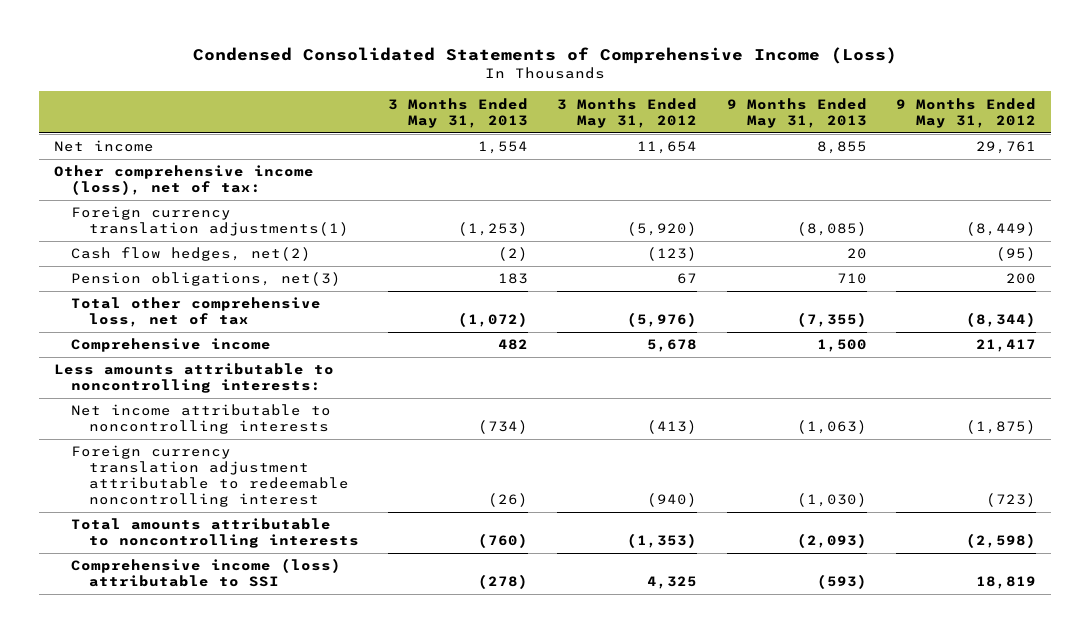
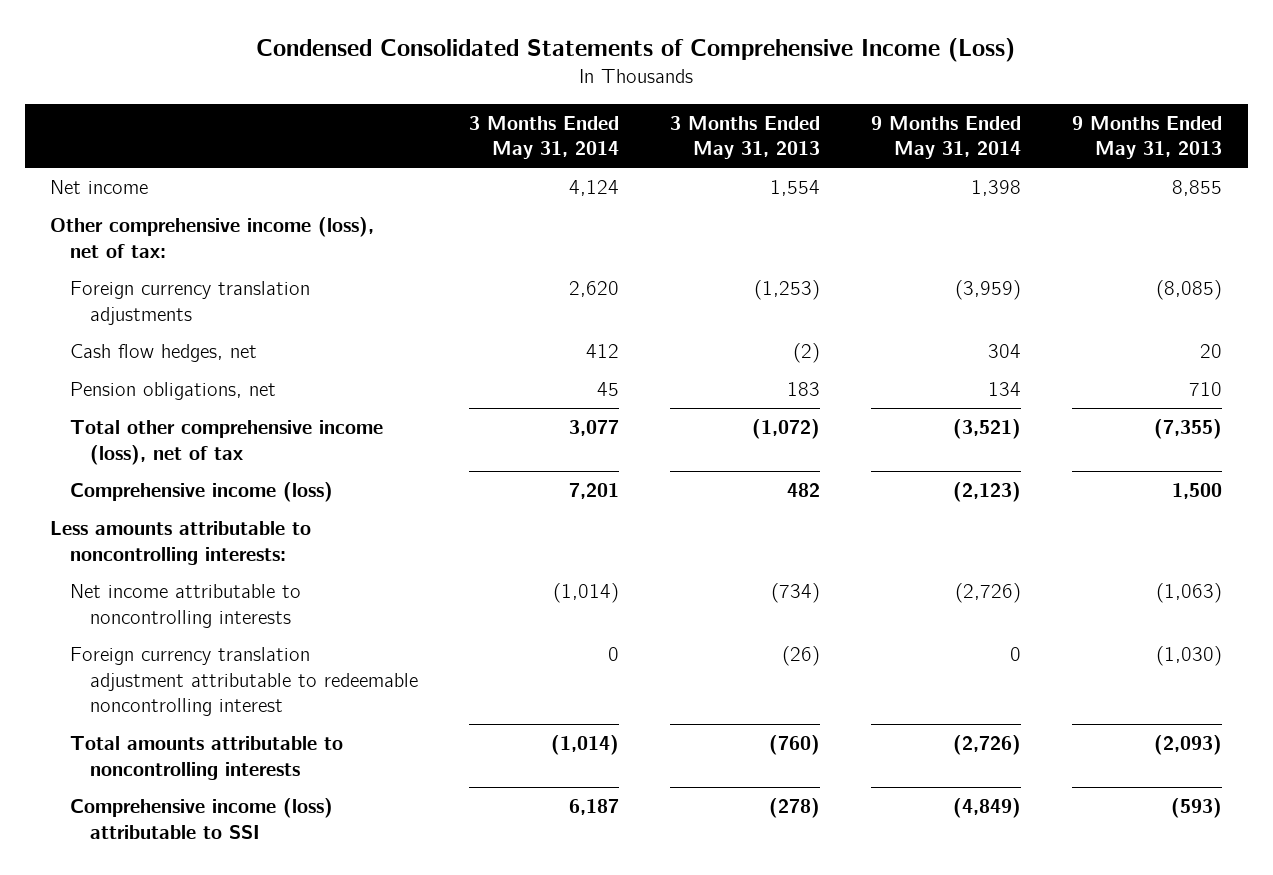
[557,97,698,128] 3 Months Ended May 31, 2012 -> none
[896,97,1037,128] 9 Months Ended May 31, 2012 -> none
none -> [468,115,619,160] 3 Months Ended May 31, 2014
none -> [871,115,1022,160] 9 Months Ended May 31, 2014
[71,206,349,237] Foreign currency translation adjustments(1) -> [69,280,310,325] Foreign currency translation adjustments
[71,247,312,262] Cash flow hedges, net(2) -> [69,343,257,362] Cash flow hedges, net
[71,272,342,287] Pension obligations, net(3) -> [69,381,276,400] Pension obligations, net
[71,297,322,328] Total other comprehensive loss, net of tax -> [69,419,383,465] Total other comprehensive income (loss), net of tax
[71,338,272,353] Comprehensive income -> [69,481,333,502] Comprehensive income (loss)

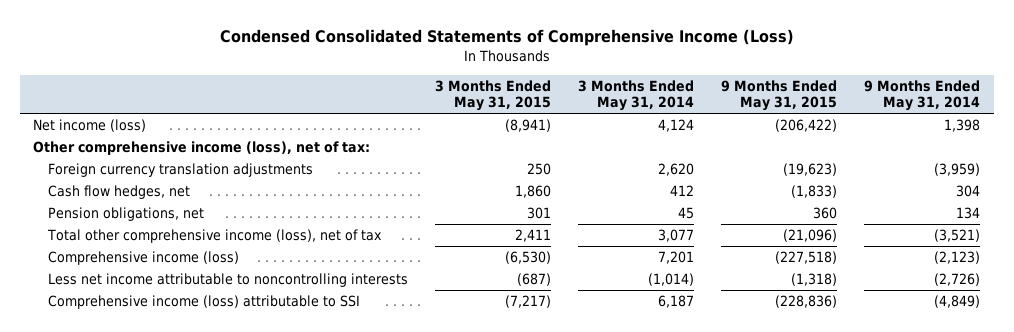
[669,115,820,160] 3 Months Ended May 31, 2013 -> none
[1072,115,1223,160] 9 Months Ended May 31, 2013 -> none
none -> [434,79,551,112] 3 Months Ended May 31, 2015
none -> [721,79,838,112] 9 Months Ended May 31, 2015
[50,179,149,194] Net income -> [33,119,147,133] Net income (loss)
[50,520,312,565] Less amounts attributable to noncontrolling interests: -> none
[69,646,418,717] Foreign currency translation adjustment attributable to redeemable noncontrolling interest -> none
[69,735,343,780] Total amounts attributable to noncontrolling interests -> none
[69,583,301,628] Net income attributable to noncontrolling interests -> [47,273,408,288] Less net income attributable to noncontrolling interests

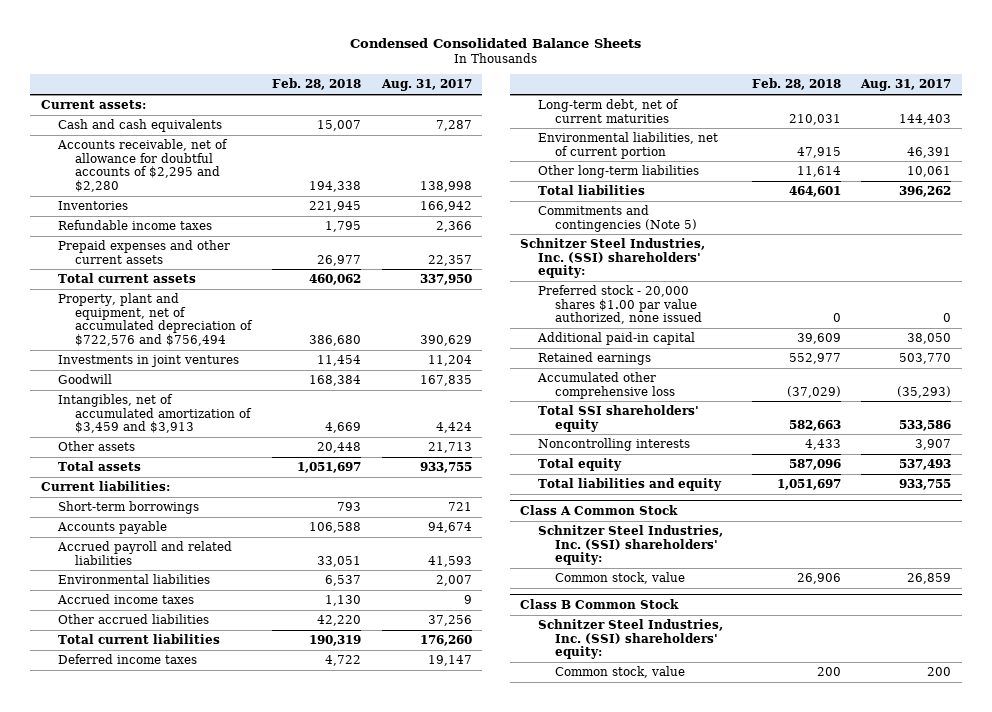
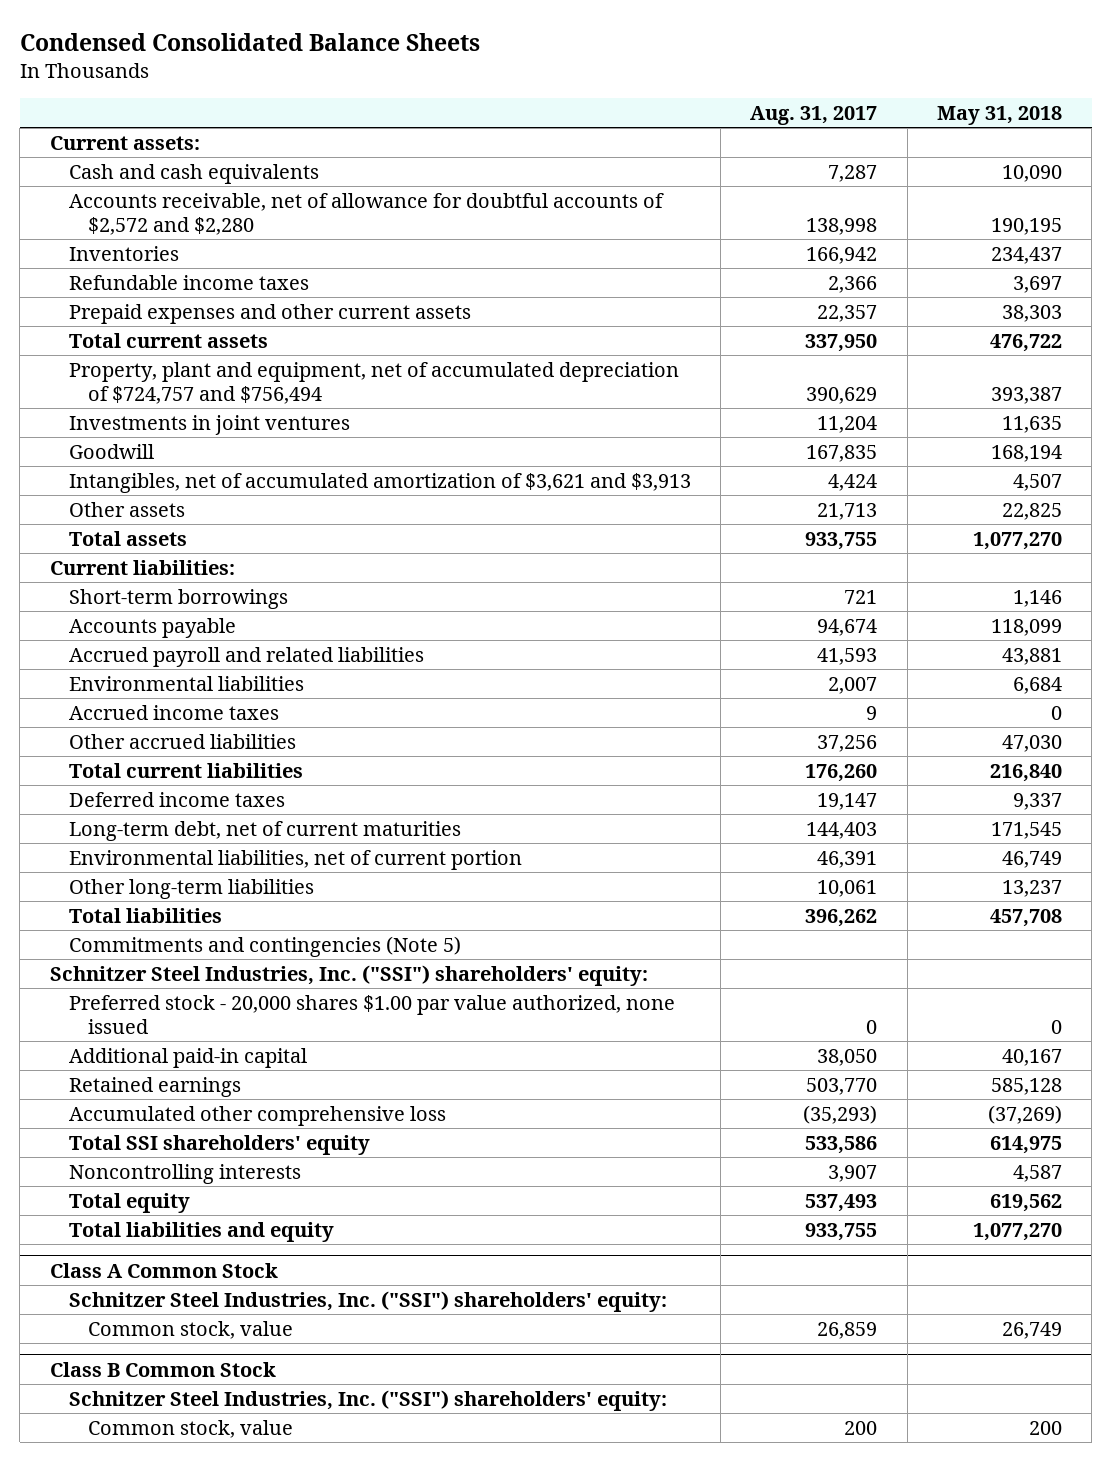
[271,78,361,91] Feb. 28, 2018 -> none
none -> [936,105,1062,125] May 31, 2018
[56,139,228,192] Accounts receivable, net of allowance for doubtful accounts of $2,295 and $2,280 -> [68,192,664,235] Accounts receivable, net of allowance for doubtful accounts of $2,572 and $2,280
[57,293,254,346] Property, plant and equipment, net of accumulated depreciation of $722,576 and $756,494 -> [68,361,679,404] Property, plant and equipment, net of accumulated depreciation of $724,757 and $756,494
[57,394,253,434] Intangibles, net of accumulated amortization of $3,459 and $3,913 -> [68,472,691,493] Intangibles, net of accumulated amortization of $3,621 and $3,913
[520,238,706,279] Schnitzer Steel Industries, Inc. (SSI) shareholders' equity: -> [49,964,648,986] Schnitzer Steel Industries, Inc. ("SSI") shareholders' equity:
[537,525,723,566] Schnitzer Steel Industries, Inc. (SSI) shareholders' equity: -> [68,1290,667,1312] Schnitzer Steel Industries, Inc. ("SSI") shareholders' equity:
[537,619,723,660] Schnitzer Steel Industries, Inc. (SSI) shareholders' equity: -> [68,1389,667,1411] Schnitzer Steel Industries, Inc. ("SSI") shareholders' equity:

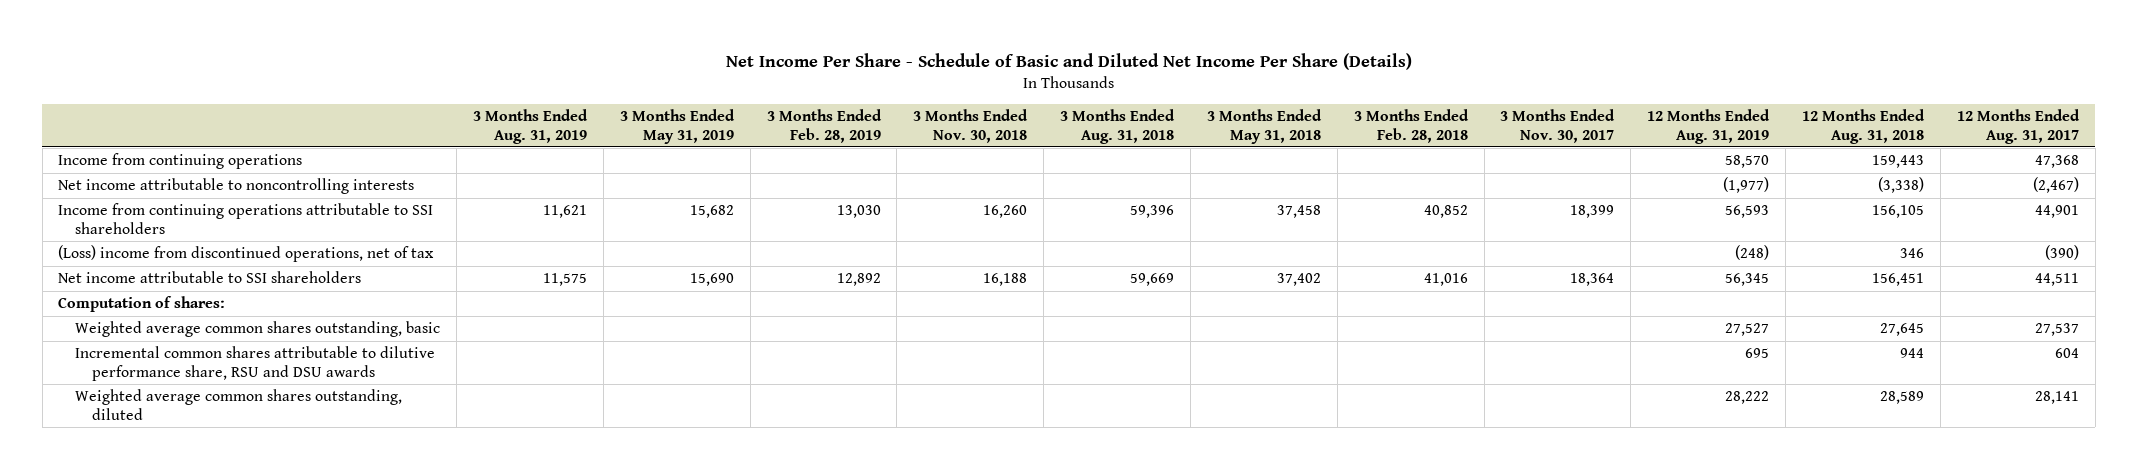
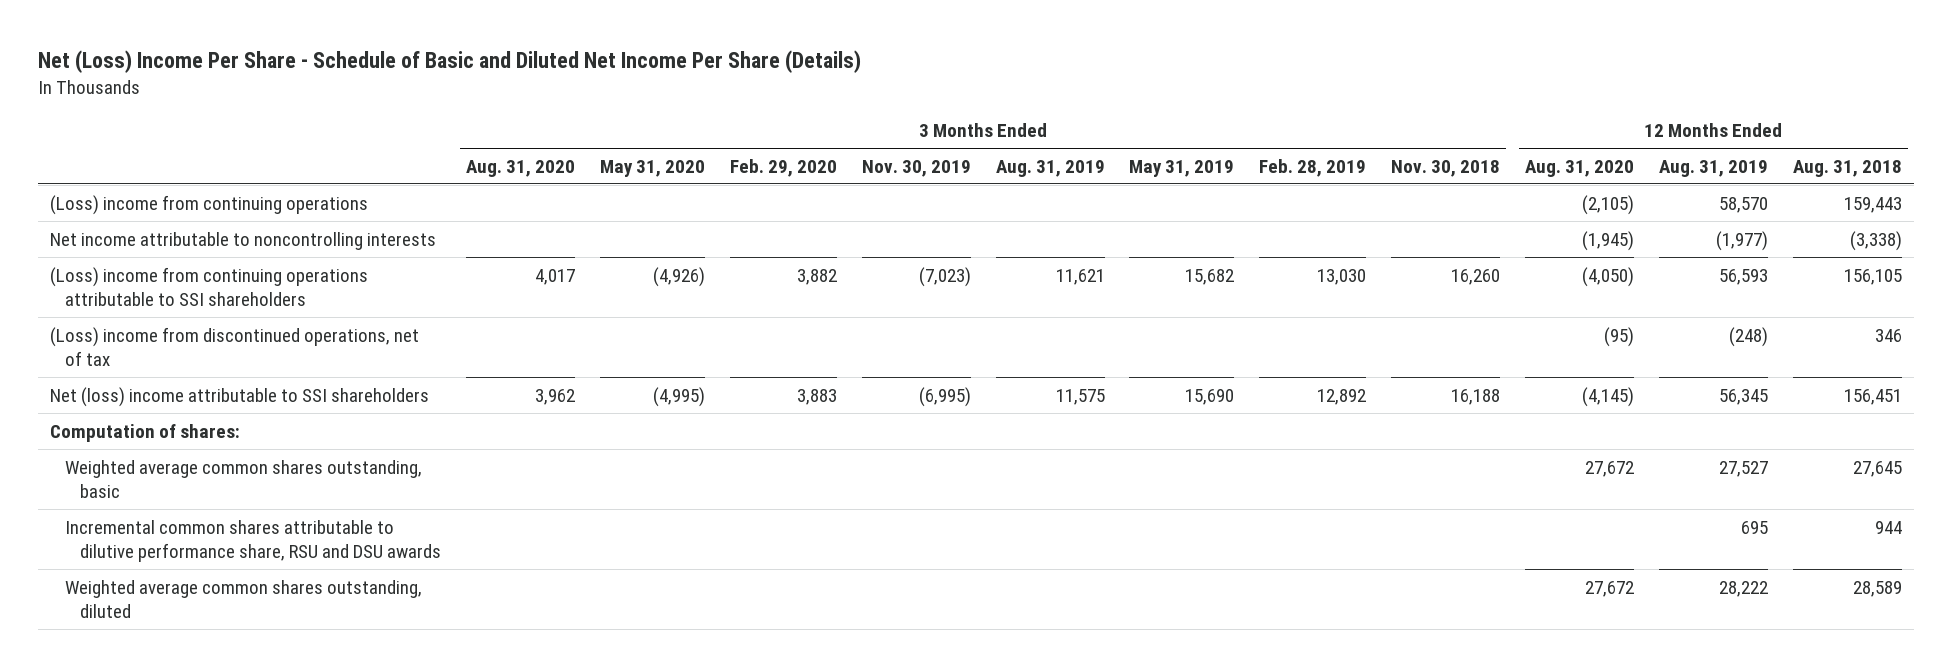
[725,52,1412,70] Net Income Per Share - Schedule of Basic and Diluted Net Income Per Share (Details) -> [37,49,861,73] Net (Loss) Income Per Share - Schedule of Basic and Diluted Net Income Per Share (Details)
[1060,109,1176,144] 3 Months Ended Aug. 31, 2018 -> none
[1206,109,1322,144] 3 Months Ended May 31, 2018 -> none
[1353,109,1469,143] 3 Months Ended Feb. 28, 2018 -> none
[1500,109,1616,143] 3 Months Ended Nov. 30, 2017 -> none
[1956,109,2080,144] 12 Months Ended Aug. 31, 2017 -> none
none -> [465,159,575,177] Aug. 31, 2020
none -> [599,159,705,177] May 31, 2020
none -> [729,158,837,177] Feb. 29, 2020
none -> [861,159,971,177] Nov. 30, 2019
none -> [1525,159,1635,177] Aug. 31, 2020
[58,153,303,170] Income from continuing operations -> [50,194,369,215] (Loss) income from continuing operations
[58,203,434,234] Income from continuing operations attributable to SSI shareholders -> [50,266,369,306] (Loss) income from continuing operations attributable to SSI shareholders
[58,271,362,284] Net income attributable to SSI shareholders -> [50,386,430,407] Net (loss) income attributable to SSI shareholders

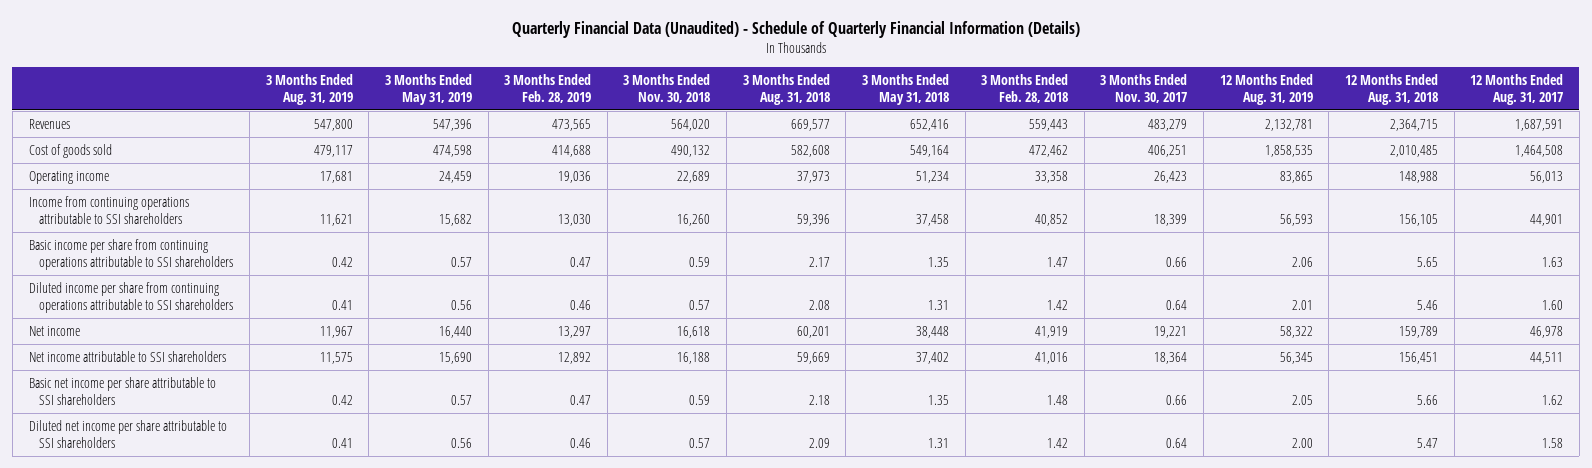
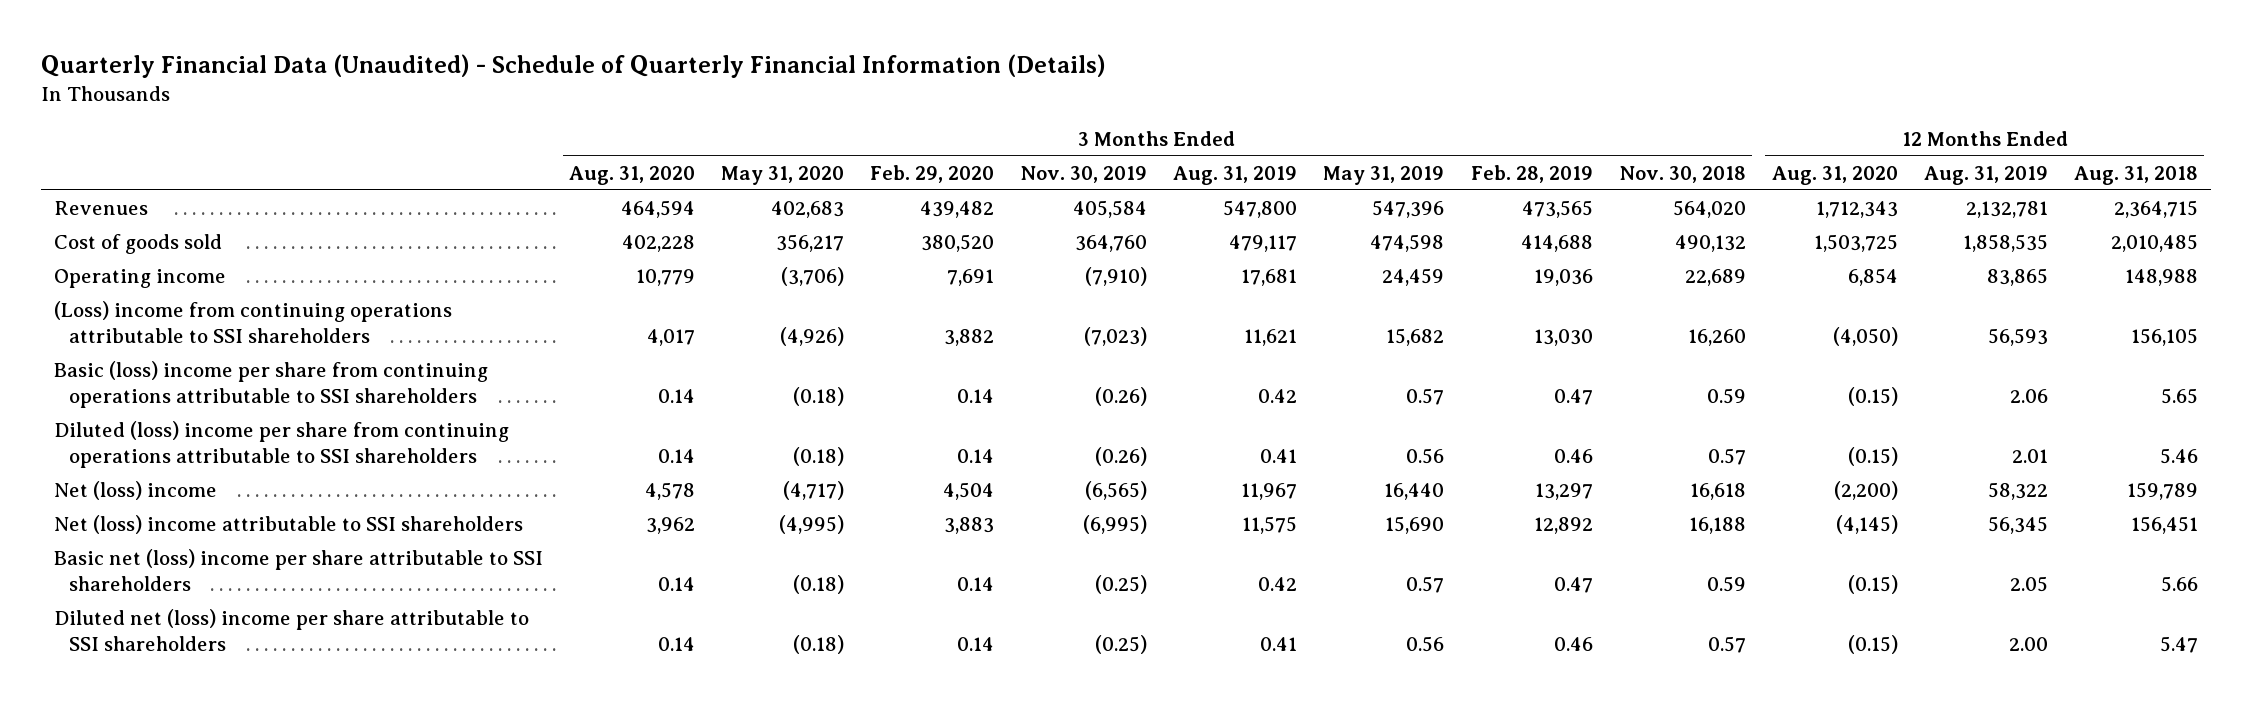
[742,74,830,105] 3 Months Ended Aug. 31, 2018 -> none
[861,74,949,105] 3 Months Ended May 31, 2018 -> none
[981,74,1069,103] 3 Months Ended Feb. 28, 2018 -> none
[1100,74,1188,103] 3 Months Ended Nov. 30, 2017 -> none
[1470,74,1564,105] 12 Months Ended Aug. 31, 2017 -> none
none -> [569,165,696,185] Aug. 31, 2020
none -> [721,165,845,185] May 31, 2020
none -> [870,164,995,183] Feb. 29, 2020
none -> [1020,165,1148,183] Nov. 30, 2019
none -> [1771,165,1898,185] Aug. 31, 2020
[28,196,189,224] Income from continuing operations attributable to SSI shareholders -> [54,301,453,344] (Loss) income from continuing operations attributable to SSI shareholders
[28,239,234,270] Basic income per share from continuing operations attributable to SSI shareholders -> [54,361,489,409] Basic (loss) income per share from continuing operations attributable to SSI shareholders
[28,282,234,313] Diluted income per share from continuing operations attributable to SSI shareholders -> [54,421,510,469] Diluted (loss) income per share from continuing operations attributable to SSI shareholders
[28,326,80,337] Net income -> [54,481,218,501] Net (loss) income
[28,351,226,363] Net income attributable to SSI shareholders -> [54,515,524,535] Net (loss) income attributable to SSI shareholders
[28,377,216,405] Basic net income per share attributable to SSI shareholders -> [54,549,544,592] Basic net (loss) income per share attributable to SSI shareholders
[28,420,227,448] Diluted net income per share attributable to SSI shareholders -> [54,609,530,652] Diluted net (loss) income per share attributable to SSI shareholders

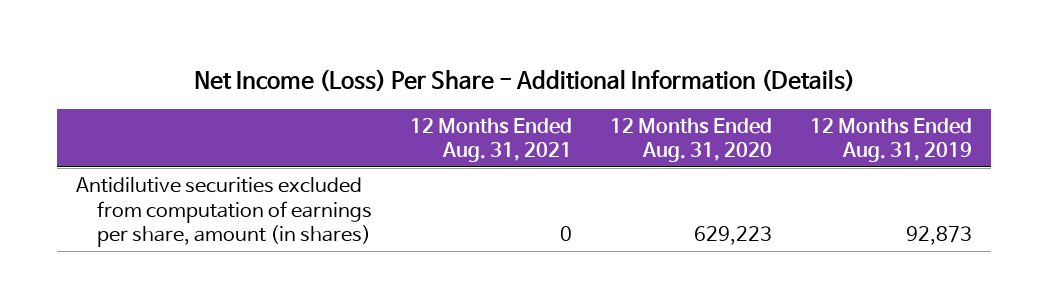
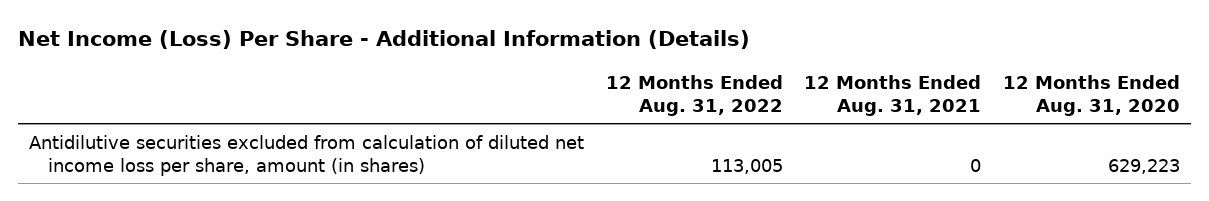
[810,117,973,163] 12 Months Ended Aug. 31, 2019 -> none
none -> [605,74,783,116] 12 Months Ended Aug. 31, 2022
[76,177,373,247] Antidilutive securities excluded from computation of earnings per share, amount (in shares) -> [28,134,584,176] Antidilutive securities excluded from calculation of diluted net income loss per share, amount (in shares)

